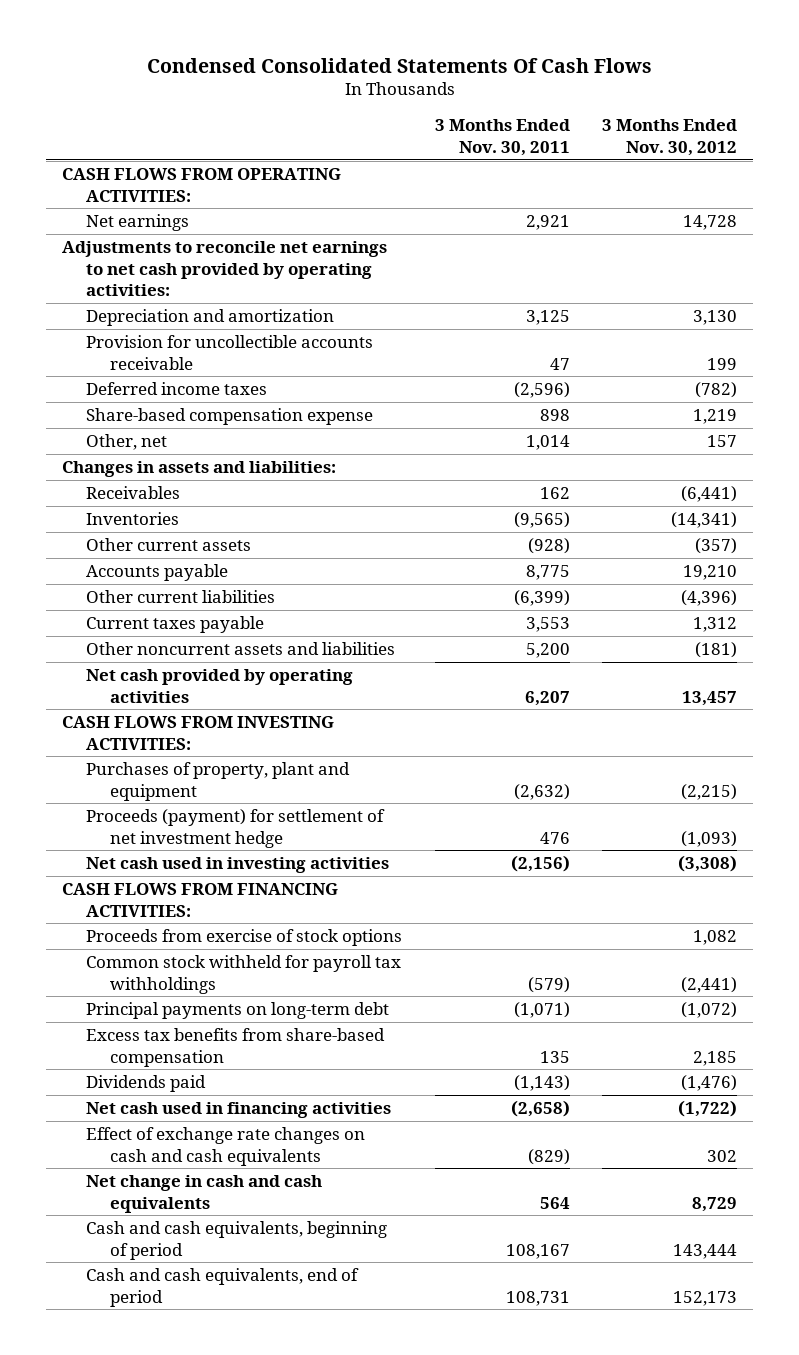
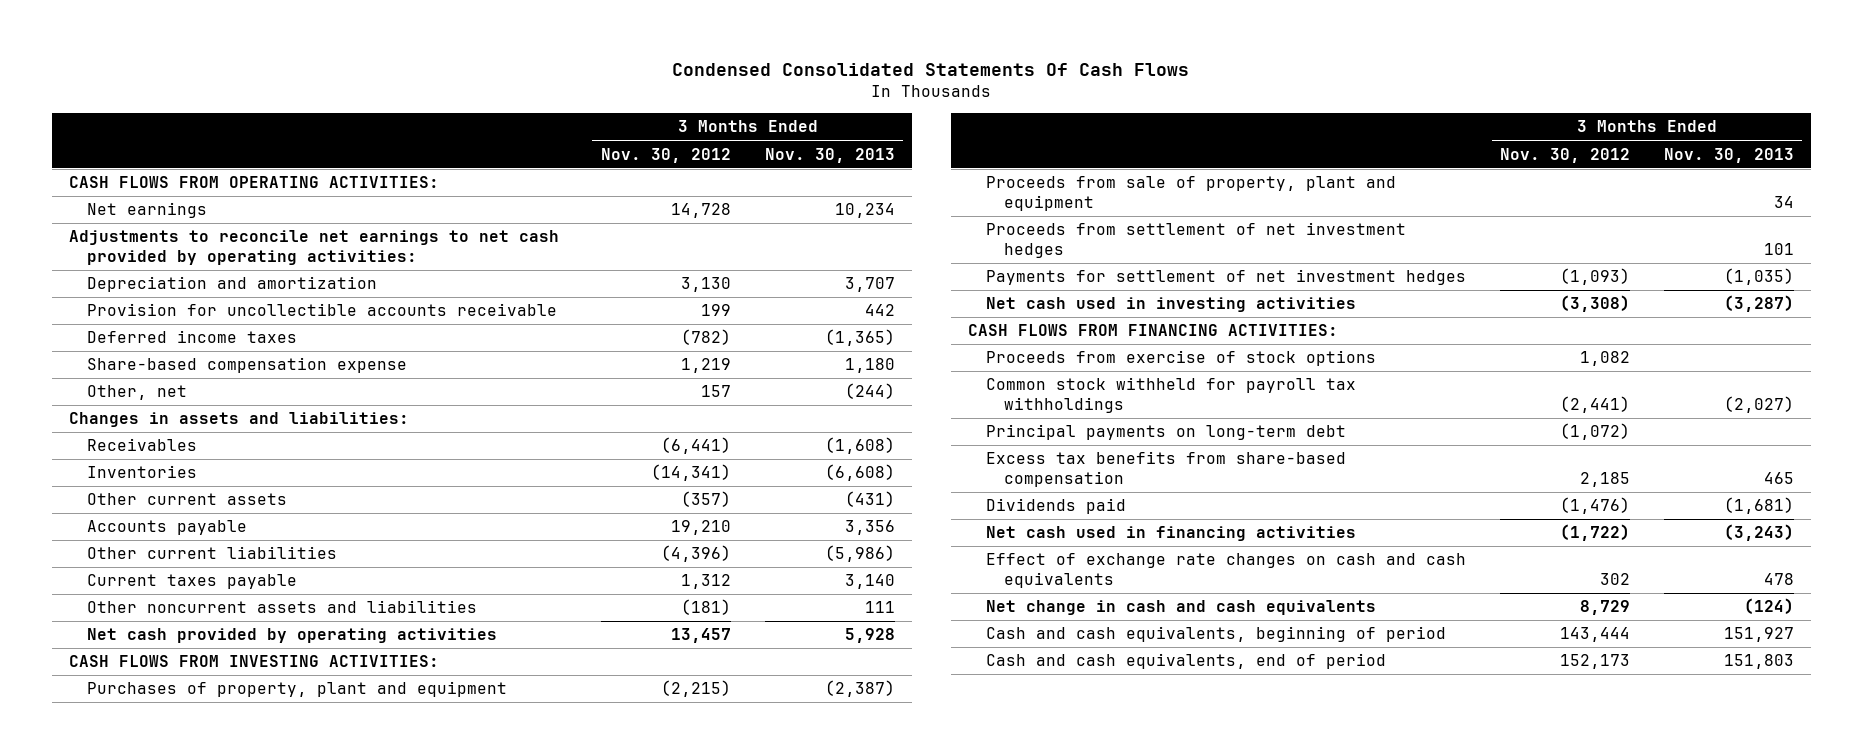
[434,119,570,156] 3 Months Ended Nov. 30, 2011 -> none
none -> [764,147,895,163] Nov. 30, 2013
none -> [986,176,1397,211] Proceeds from sale of property, plant and equipment
none -> [986,222,1407,258] Proceeds from settlement of net investment hedges
[86,809,386,848] Proceeds (payment) for settlement of net investment hedge -> [986,269,1467,286] Payments for settlement of net investment hedges

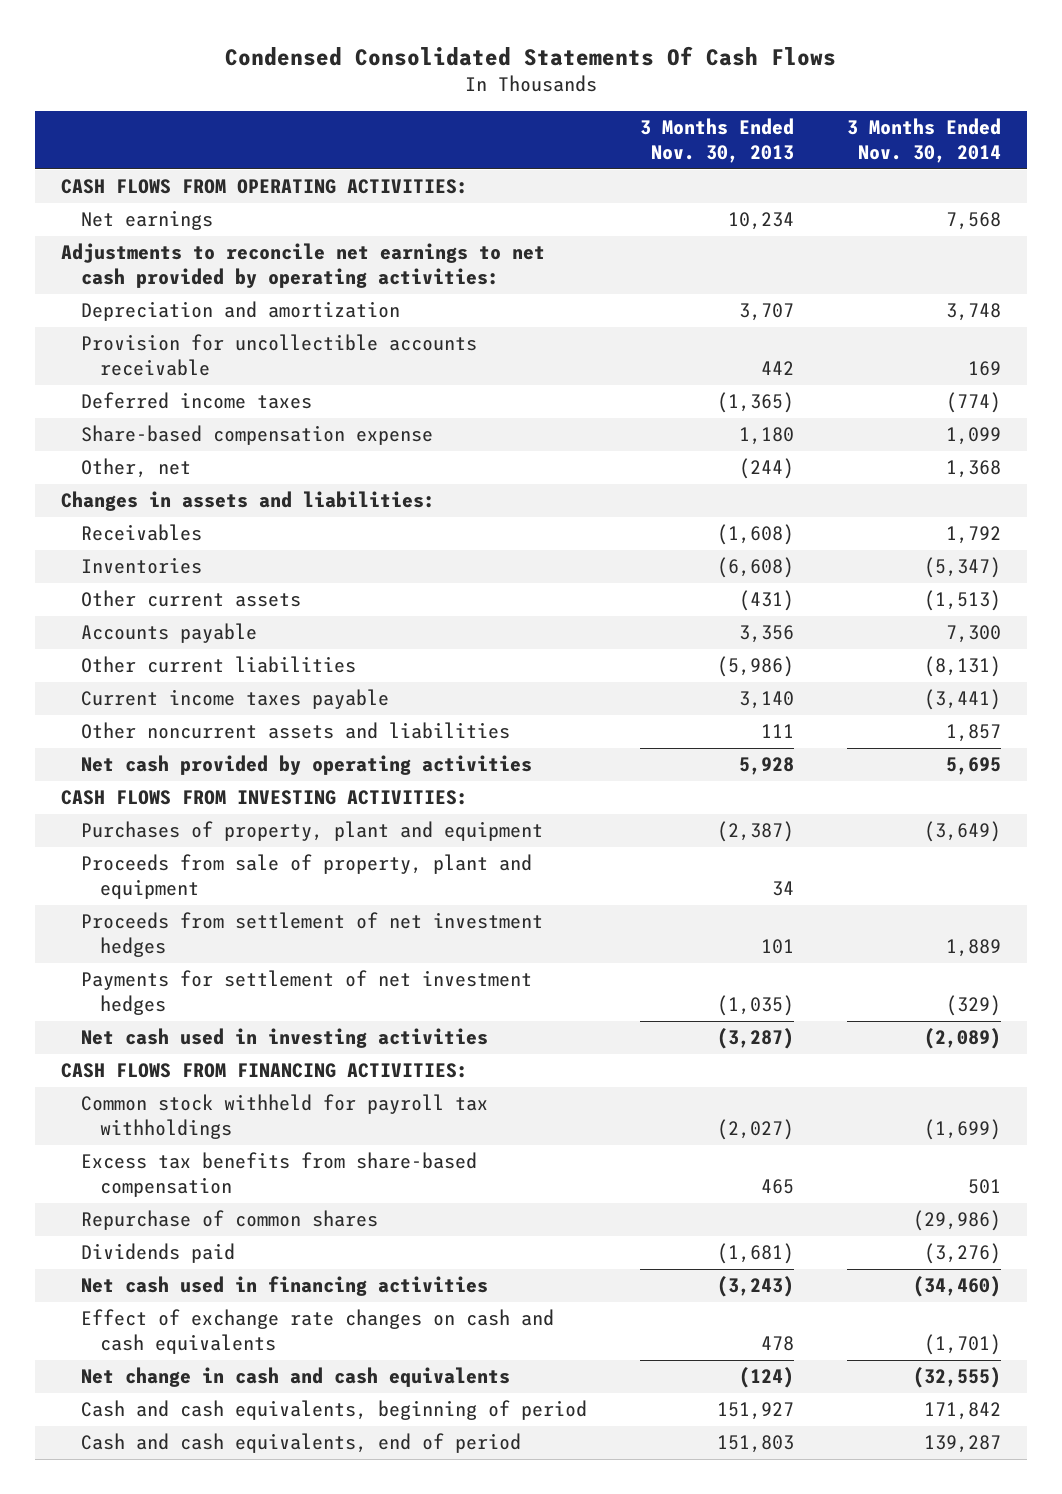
[600,147,731,163] Nov. 30, 2012 -> none
none -> [846,118,1001,163] 3 Months Ended Nov. 30, 2014
[86,574,297,590] Current taxes payable -> [80,689,389,710] Current income taxes payable
[986,350,1377,367] Proceeds from exercise of stock options -> none
[986,424,1347,441] Principal payments on long-term debt -> none
none -> [80,1210,378,1231] Repurchase of common shares

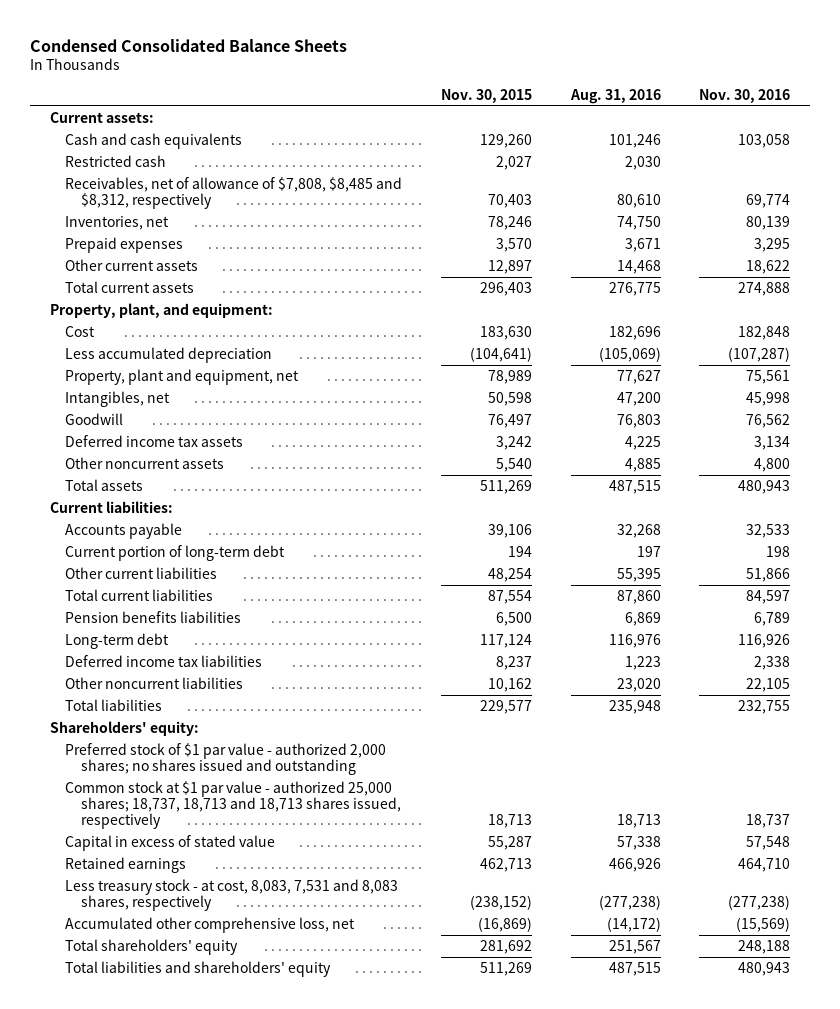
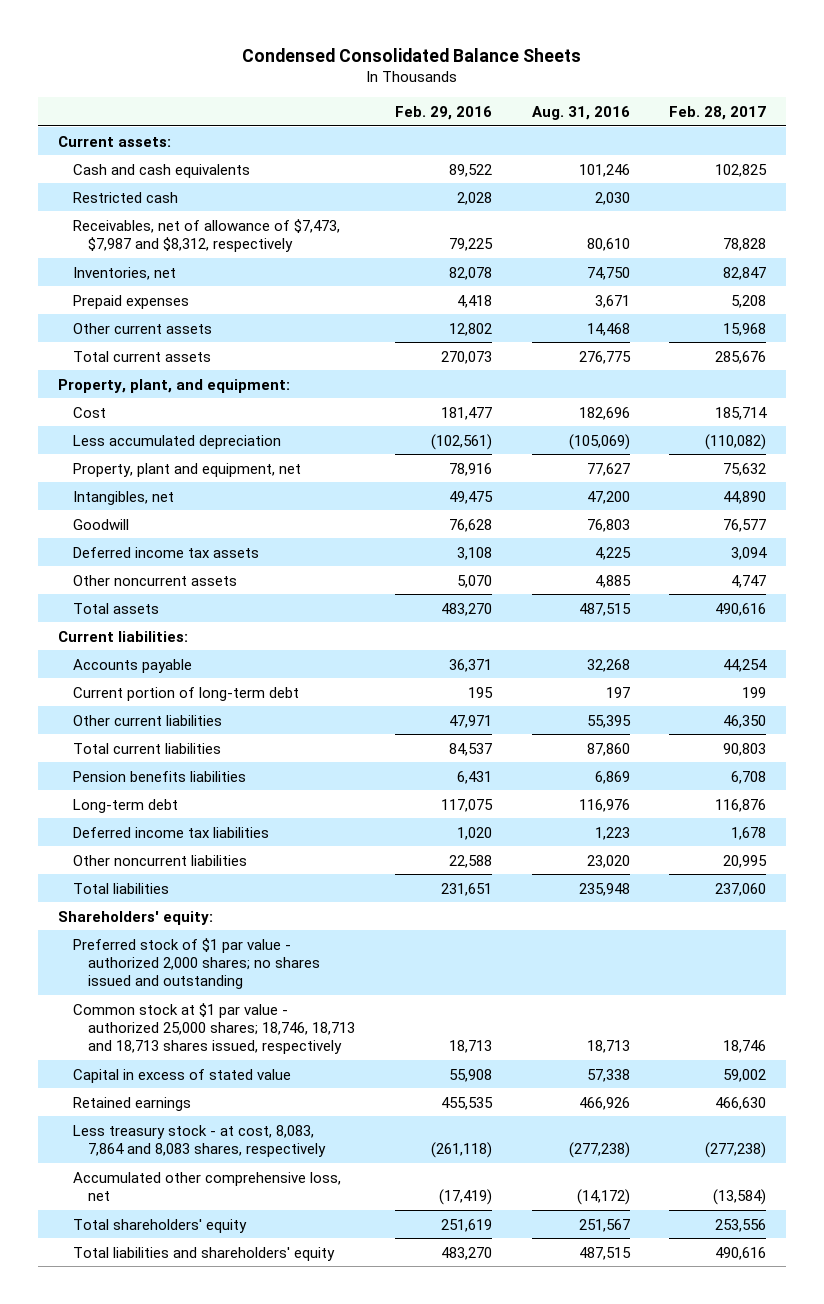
[440,89,532,104] Nov. 30, 2015 -> none
[699,89,791,104] Nov. 30, 2016 -> none
none -> [394,106,492,121] Feb. 29, 2016
none -> [669,106,767,121] Feb. 28, 2017
[65,176,403,210] Receivables, net of allowance of $7,808, $8,485 and $8,312, respectively -> [73,218,341,252] Receivables, net of allowance of $7,473, $7,987 and $8,312, respectively
[65,780,401,830] Common stock at $1 par value - authorized 25,000 shares; 18,737, 18,713 and 18,713 shares issued, respectively -> [73,1002,356,1055] Common stock at $1 par value - authorized 25,000 shares; 18,746, 18,713 and 18,713 shares issued, respectively
[65,878,399,912] Less treasury stock - at cost, 8,083, 7,531 and 8,083 shares, respectively -> [73,1124,327,1157] Less treasury stock - at cost, 8,083, 7,864 and 8,083 shares, respectively

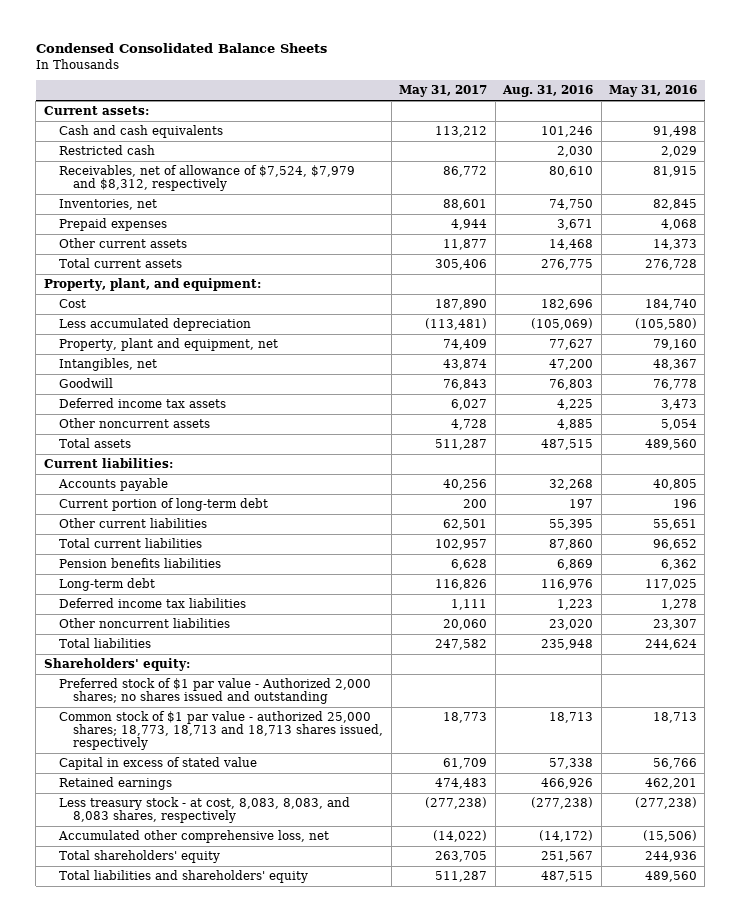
[394,106,492,121] Feb. 29, 2016 -> none
[669,106,767,121] Feb. 28, 2017 -> none
none -> [399,85,488,98] May 31, 2017
none -> [608,85,697,98] May 31, 2016
[73,218,341,252] Receivables, net of allowance of $7,473, $7,987 and $8,312, respectively -> [58,165,355,192] Receivables, net of allowance of $7,524, $7,979 and $8,312, respectively
[73,937,321,990] Preferred stock of $1 par value - authorized 2,000 shares; no shares issued and outstanding -> [58,678,371,705] Preferred stock of $1 par value - Authorized 2,000 shares; no shares issued and outstanding
[73,1002,356,1055] Common stock at $1 par value - authorized 25,000 shares; 18,746, 18,713 and 18,713 shares issued, respectively -> [58,711,384,751] Common stock of $1 par value - authorized 25,000 shares; 18,773, 18,713 and 18,713 shares issued, respectively
[73,1124,327,1157] Less treasury stock - at cost, 8,083, 7,864 and 8,083 shares, respectively -> [58,797,350,824] Less treasury stock - at cost, 8,083, 8,083, and 8,083 shares, respectively

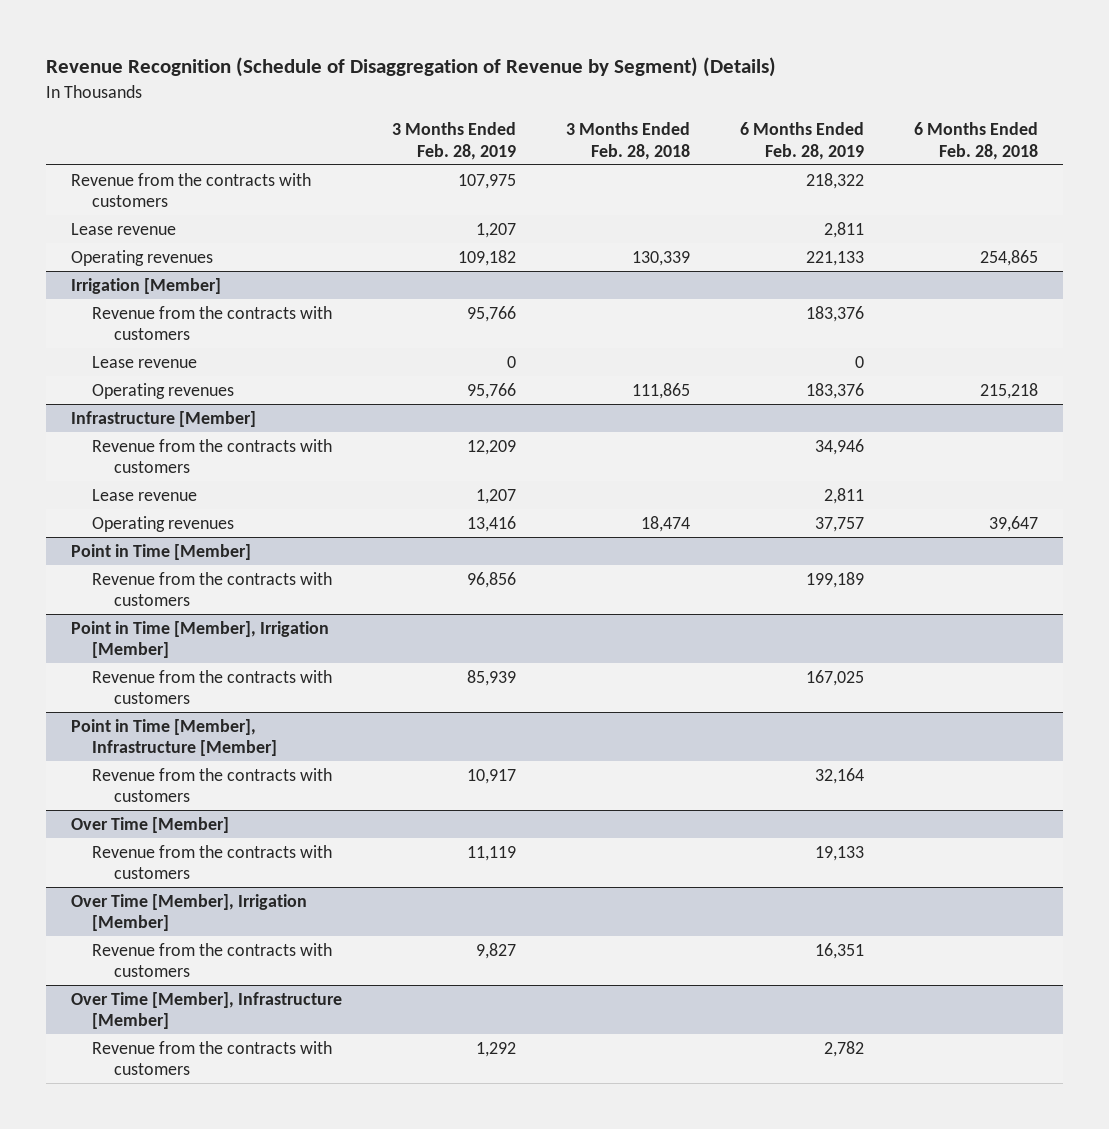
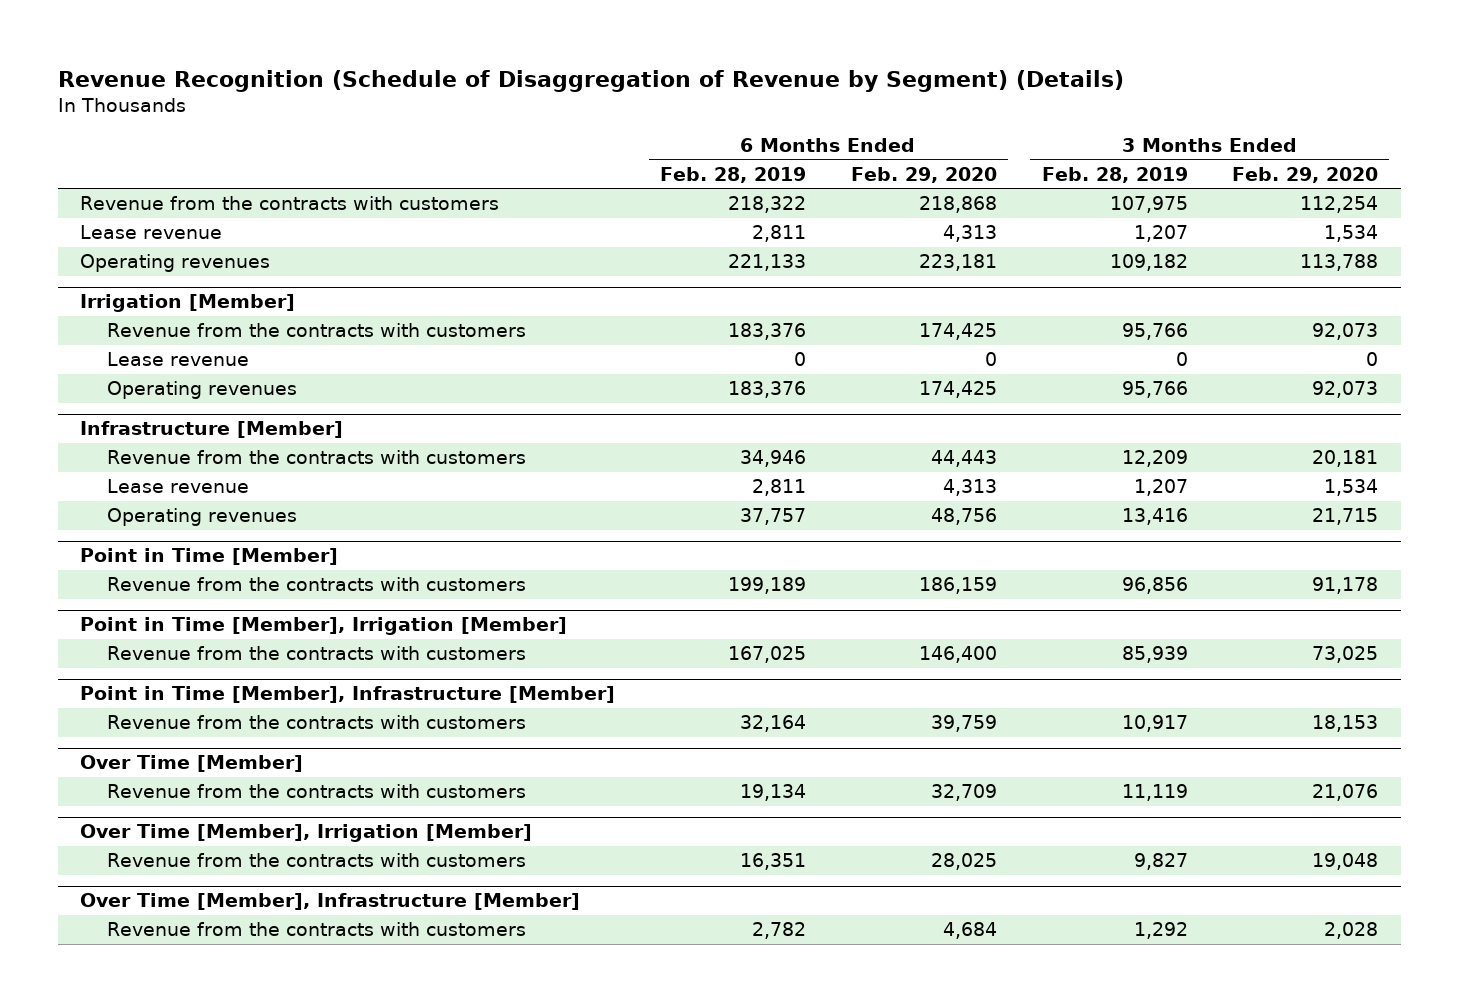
[566,122,691,160] 3 Months Ended Feb. 28, 2018 -> none
[914,122,1039,160] 6 Months Ended Feb. 28, 2018 -> none
none -> [850,166,997,183] Feb. 29, 2020
none -> [1232,166,1379,183] Feb. 29, 2020
[815,845,865,861] 19,133 -> [740,784,807,802] 19,134

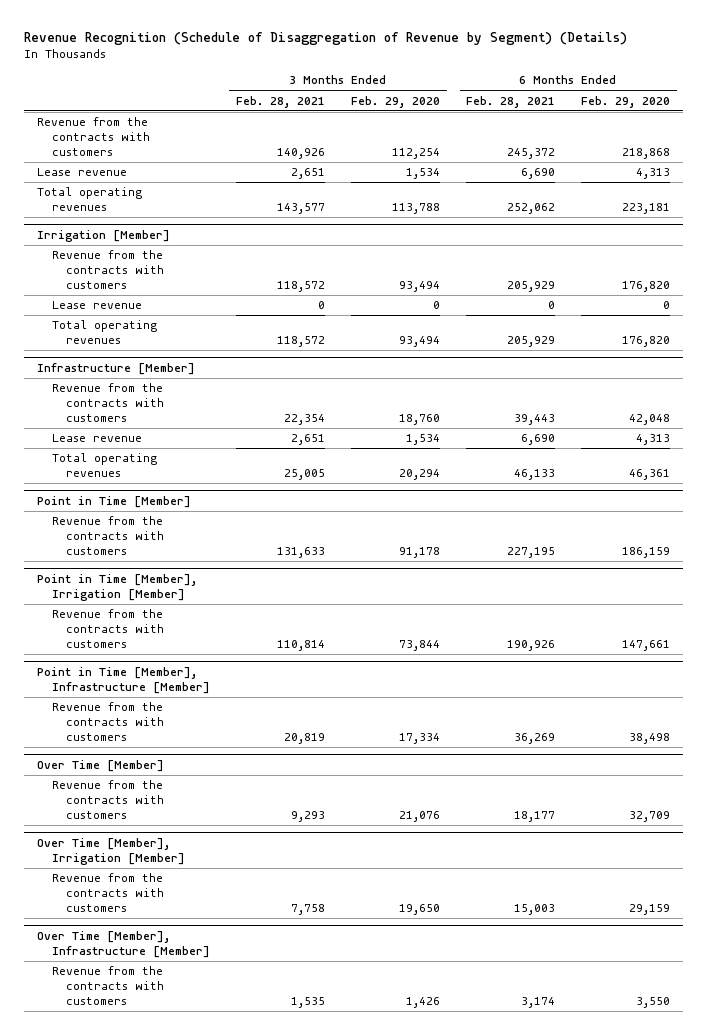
[660,166,807,183] Feb. 28, 2019 -> none
[1041,166,1188,183] Feb. 28, 2019 -> none
none -> [235,95,325,108] Feb. 28, 2021
none -> [466,95,556,108] Feb. 28, 2021
[80,254,271,273] Operating revenues -> [37,187,143,212] Total operating revenues
[918,323,997,341] 174,425 -> [622,281,671,293] 176,820
[1312,323,1379,341] 92,073 -> [399,281,441,293] 93,494
[107,381,298,400] Operating revenues -> [51,320,157,345] Total operating revenues
[918,381,997,399] 174,425 -> [622,336,671,348] 176,820
[1312,381,1379,399] 92,073 -> [399,336,441,348] 93,494
[930,450,997,468] 44,443 -> [629,414,671,426] 42,048
[1312,450,1379,468] 20,181 -> [399,414,441,426] 18,760
[107,508,298,527] Operating revenues -> [51,453,157,478] Total operating revenues
[930,508,997,526] 48,756 -> [629,469,671,481] 46,361
[1312,508,1379,526] 21,715 -> [399,469,441,481] 20,294
[918,646,997,664] 146,400 -> [622,640,671,652] 147,661
[1312,646,1379,664] 73,025 -> [399,640,441,652] 73,844
[930,715,997,733] 39,759 -> [629,733,671,745] 38,498
[1312,715,1379,733] 18,153 -> [399,733,441,745] 17,334
[930,853,997,871] 28,025 -> [629,904,671,916] 29,159
[1312,853,1379,871] 19,048 -> [399,904,441,916] 19,650
[942,922,997,940] 4,684 -> [636,997,671,1009] 3,550
[1324,922,1379,940] 2,028 -> [406,997,441,1009] 1,426

